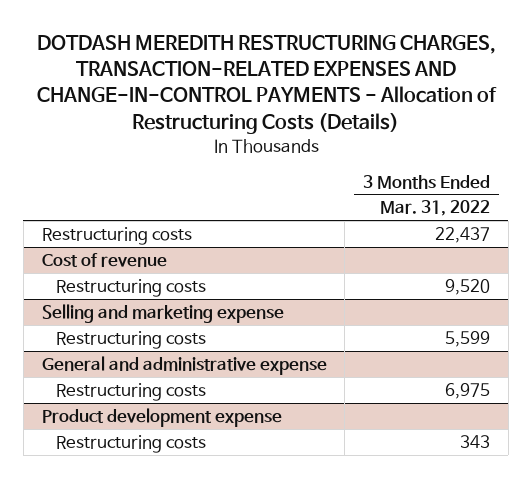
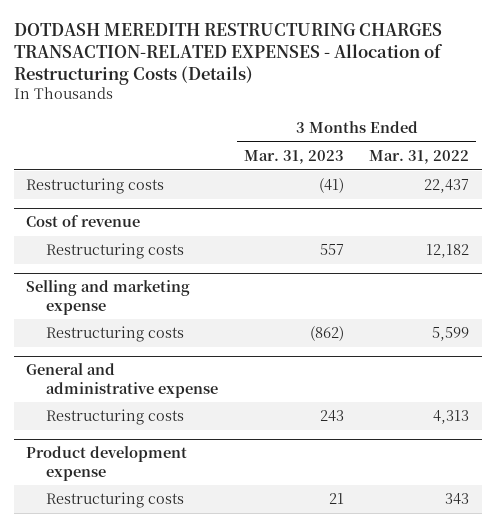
[36,34,497,134] DOTDASH MEREDITH RESTRUCTURING CHARGES, TRANSACTION-RELATED EXPENSES AND CHANGE-IN-CONTROL PAYMENTS - Allocation of Restructuring Costs (Details) -> [13,22,443,86] DOTDASH MEREDITH RESTRUCTURING CHARGES TRANSACTION-RELATED EXPENSES - Allocation of Restructuring Costs (Details)
none -> [243,149,344,164] Mar. 31, 2023
[445,279,491,296] 9,520 -> [426,244,470,259] 12,182
[445,383,491,400] 6,975 -> [433,410,470,425] 4,313

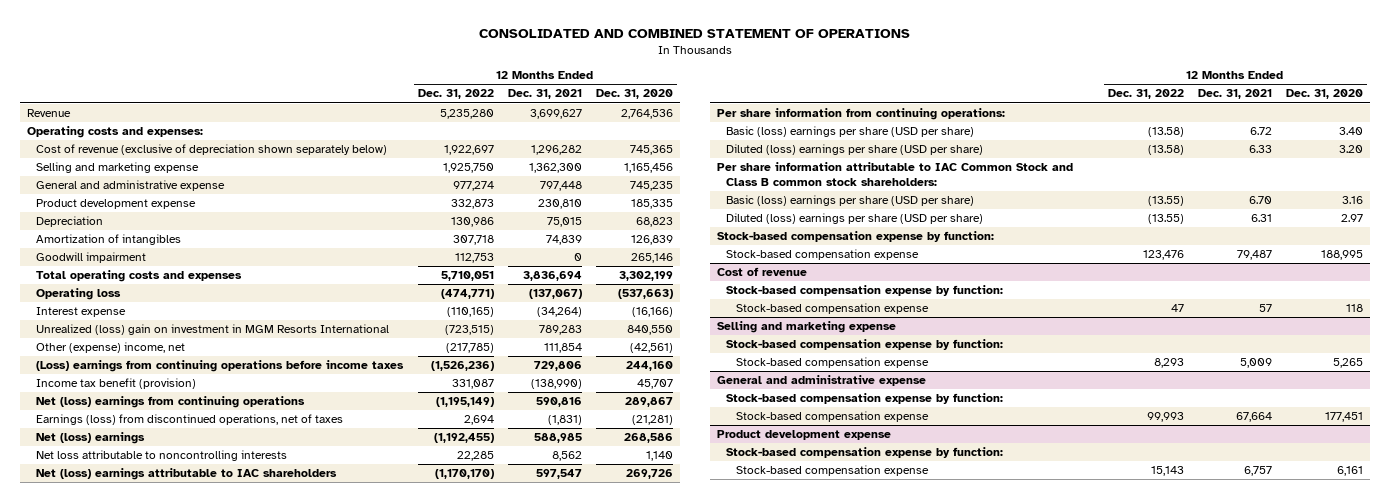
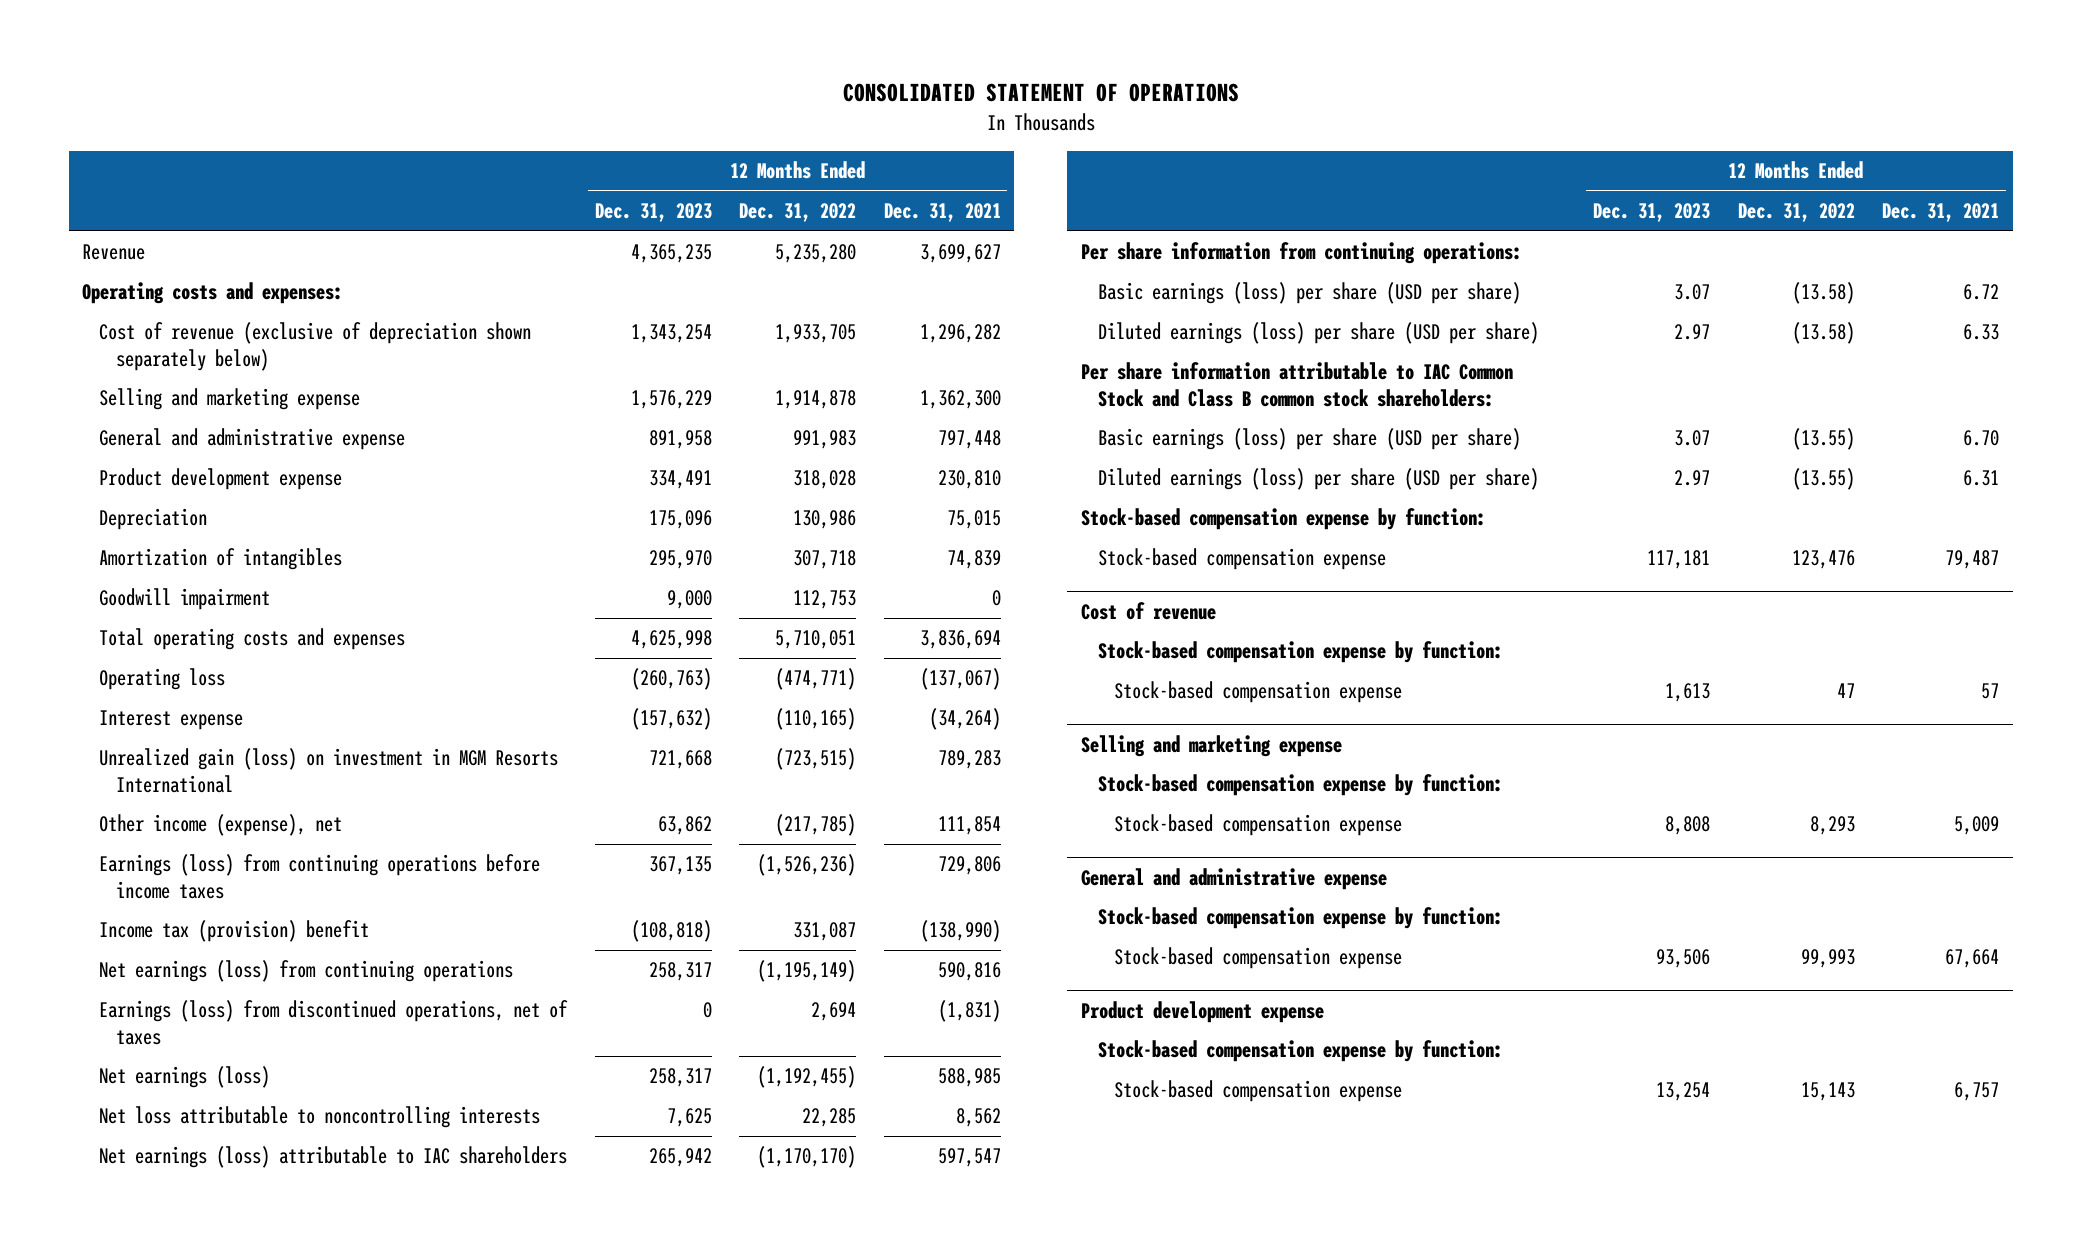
[479,29,911,39] CONSOLIDATED AND COMBINED STATEMENT OF OPERATIONS -> [842,83,1239,103] CONSOLIDATED STATEMENT OF OPERATIONS
[596,89,674,100] Dec. 31, 2020 -> none
none -> [594,203,712,223] Dec. 31, 2023
[443,145,494,156] 1,922,697 -> [775,324,857,344] 1,933,705
[442,163,494,174] 1,925,750 -> [775,390,857,410] 1,914,878
[452,181,494,192] 977,274 -> [793,430,857,450] 991,983
[450,199,494,210] 332,873 -> [793,470,857,490] 318,028
[36,324,390,336] Unrealized (loss) gain on investment in MGM Resorts International -> [99,748,559,793] Unrealized gain (loss) on investment in MGM Resorts International
[36,342,186,354] Other (expense) income, net -> [99,814,343,837] Other income (expense), net
[36,360,405,373] (Loss) earnings from continuing operations before income taxes -> [99,854,541,899] Earnings (loss) from continuing operations before income taxes
[36,378,197,390] Income tax benefit (provision) -> [99,920,370,943] Income tax (provision) benefit
[36,396,306,409] Net (loss) earnings from continuing operations -> [99,960,514,983] Net earnings (loss) from continuing operations
[36,432,146,445] Net (loss) earnings -> [99,1066,271,1089] Net earnings (loss)
[36,468,338,481] Net (loss) earnings attributable to IAC shareholders -> [99,1146,568,1169] Net earnings (loss) attributable to IAC shareholders
[726,126,975,138] Basic (loss) earnings per share (USD per share) -> [1097,282,1521,305] Basic earnings (loss) per share (USD per share)
[726,144,984,156] Diluted (loss) earnings per share (USD per share) -> [1097,322,1539,345] Diluted earnings (loss) per share (USD per share)
[726,195,975,207] Basic (loss) earnings per share (USD per share) -> [1097,428,1521,451] Basic earnings (loss) per share (USD per share)
[726,213,984,225] Diluted (loss) earnings per share (USD per share) -> [1097,468,1539,491] Diluted earnings (loss) per share (USD per share)

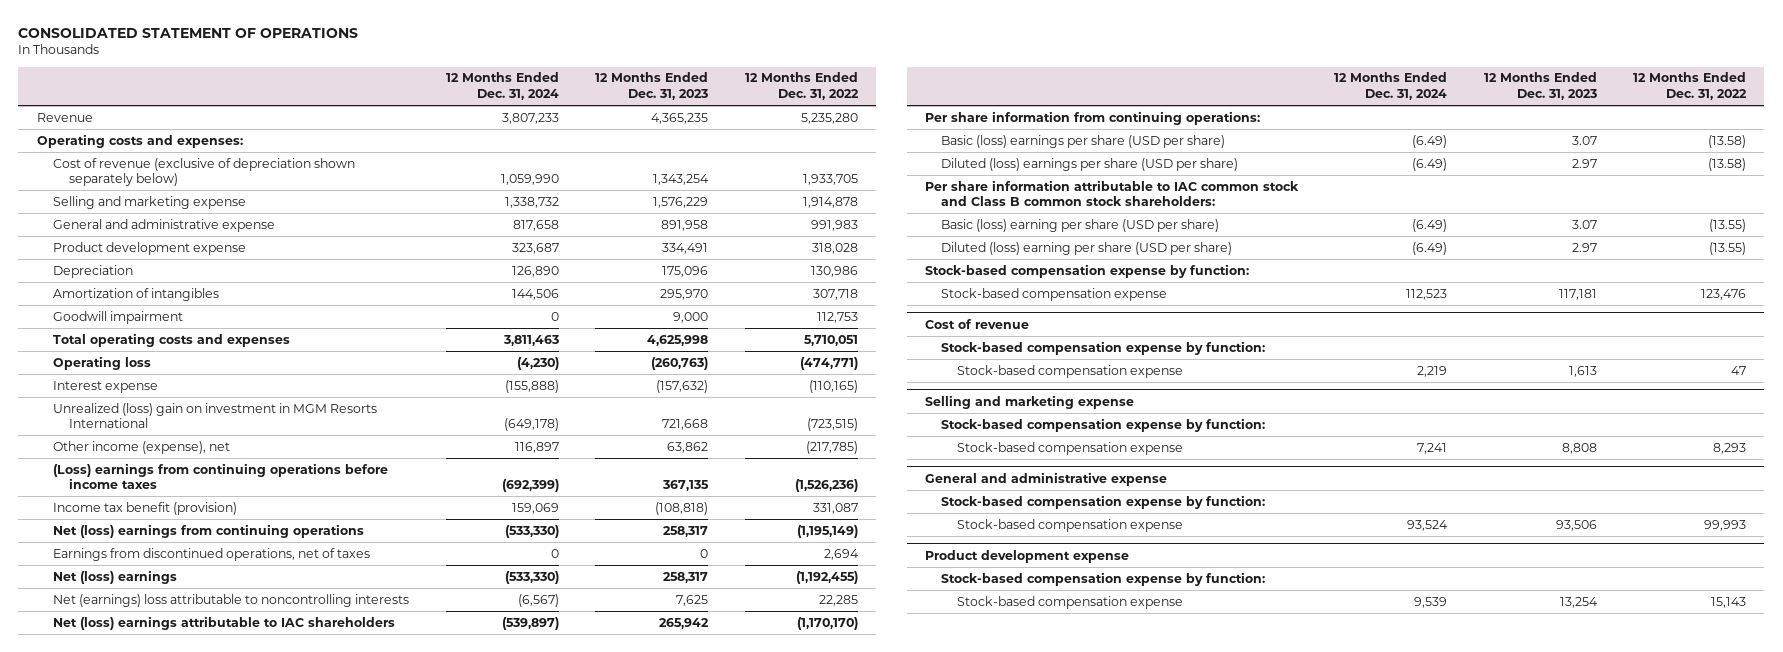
[883,203,1001,223] Dec. 31, 2021 -> none
none -> [445,72,559,101] 12 Months Ended Dec. 31, 2024
[99,748,559,793] Unrealized gain (loss) on investment in MGM Resorts International -> [52,402,377,429] Unrealized (loss) gain on investment in MGM Resorts International
[99,854,541,899] Earnings (loss) from continuing operations before income taxes -> [52,462,388,490] (Loss) earnings from continuing operations before income taxes
[99,920,370,943] Income tax (provision) benefit -> [52,501,237,515] Income tax benefit (provision)
[99,960,514,983] Net earnings (loss) from continuing operations -> [52,523,364,538] Net (loss) earnings from continuing operations
[99,1000,569,1045] Earnings (loss) from discontinued operations, net of taxes -> [52,547,370,561] Earnings from discontinued operations, net of taxes
[99,1066,271,1089] Net earnings (loss) -> [52,569,177,584] Net (loss) earnings
[99,1106,541,1129] Net loss attributable to noncontrolling interests -> [52,593,409,607] Net (earnings) loss attributable to noncontrolling interests
[99,1146,568,1169] Net earnings (loss) attributable to IAC shareholders -> [52,615,395,630] Net (loss) earnings attributable to IAC shareholders
[1097,282,1521,305] Basic earnings (loss) per share (USD per share) -> [941,134,1226,148] Basic (loss) earnings per share (USD per share)
[1097,322,1539,345] Diluted earnings (loss) per share (USD per share) -> [941,157,1239,171] Diluted (loss) earnings per share (USD per share)
[1080,362,1513,407] Per share information attributable to IAC Common Stock and Class B common stock shareholders: -> [924,179,1299,207] Per share information attributable to IAC common stock and Class B common stock shareholders:
[1097,428,1521,451] Basic earnings (loss) per share (USD per share) -> [941,218,1220,232] Basic (loss) earning per share (USD per share)
[1097,468,1539,491] Diluted earnings (loss) per share (USD per share) -> [941,241,1233,255] Diluted (loss) earning per share (USD per share)

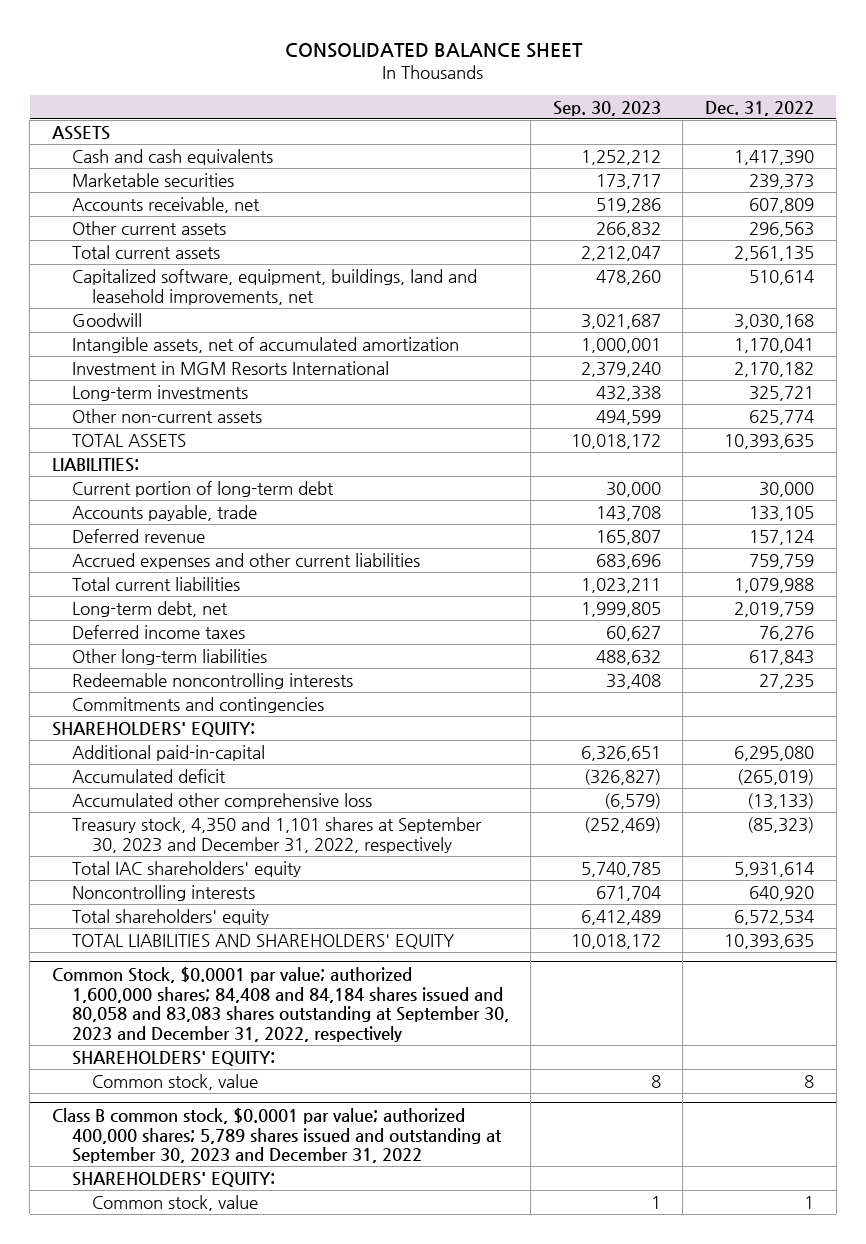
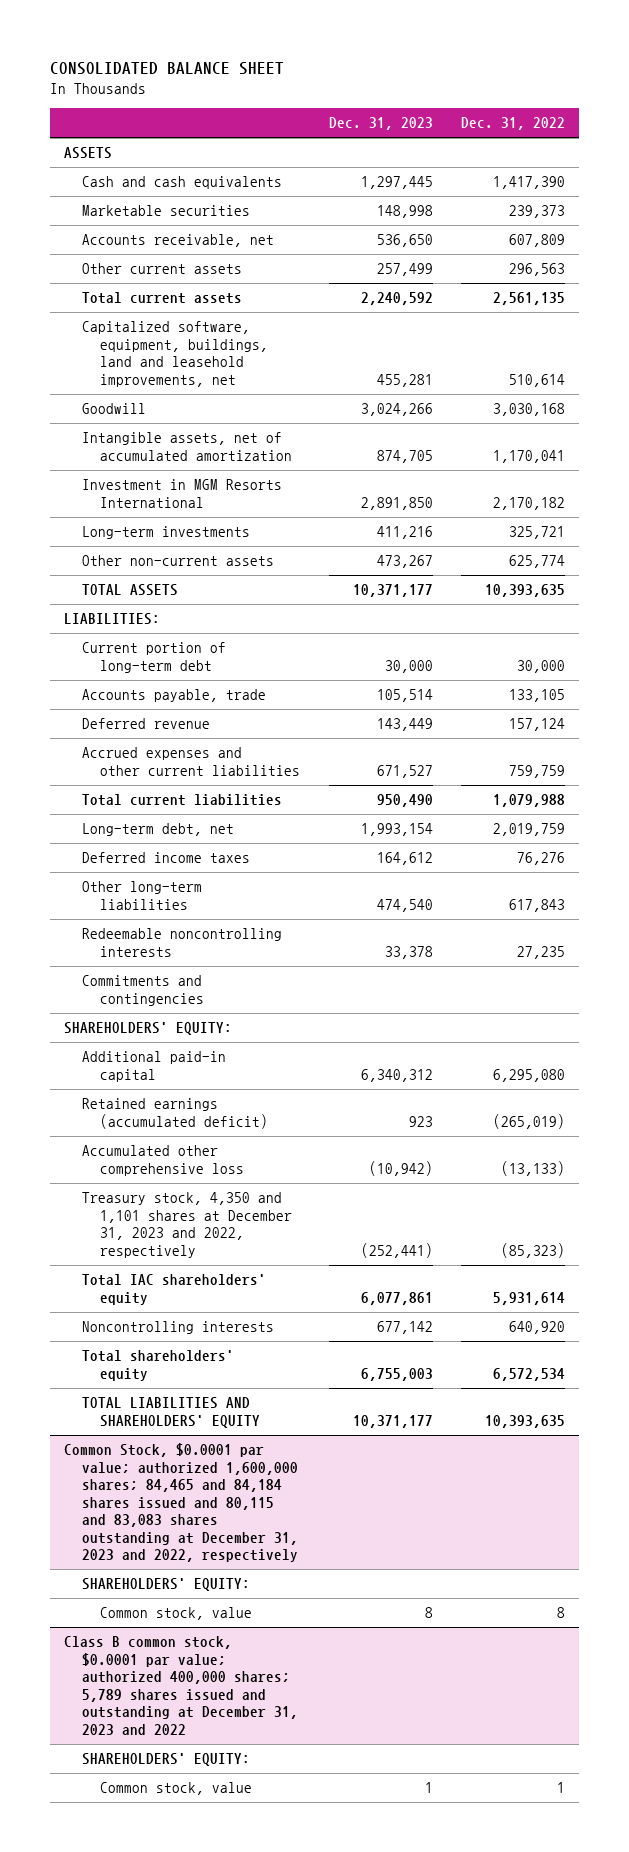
[552,100,661,116] Sep. 30, 2023 -> none
none -> [328,117,433,131] Dec. 31, 2023
[71,744,265,761] Additional paid-in-capital -> [81,1051,226,1082] Additional paid-in capital
[71,768,226,783] Accumulated deficit -> [81,1098,269,1129] Retained earnings (accumulated deficit)
[71,816,482,853] Treasury stock, 4,350 and 1,101 shares at September 30, 2023 and December 31, 2022, respectively -> [81,1192,293,1258] Treasury stock, 4,350 and 1,101 shares at December 31, 2023 and 2022, respectively
[51,966,509,1043] Common Stock, $0.0001 par value; authorized 1,600,000 shares; 84,408 and 84,184 shares issued and 80,058 and 83,083 shares outstanding at September 30, 2023 and December 31, 2022, respectively -> [63,1443,298,1563] Common Stock, $0.0001 par value; authorized 1,600,000 shares; 84,465 and 84,184 shares issued and 80,115 and 83,083 shares outstanding at December 31, 2023 and 2022, respectively
[51,1107,502,1164] Class B common stock, $0.0001 par value; authorized 400,000 shares; 5,789 shares issued and outstanding at September 30, 2023 and December 31, 2022 -> [63,1636,298,1735] Class B common stock, $0.0001 par value; authorized 400,000 shares; 5,789 shares issued and outstanding at December 31, 2023 and 2022

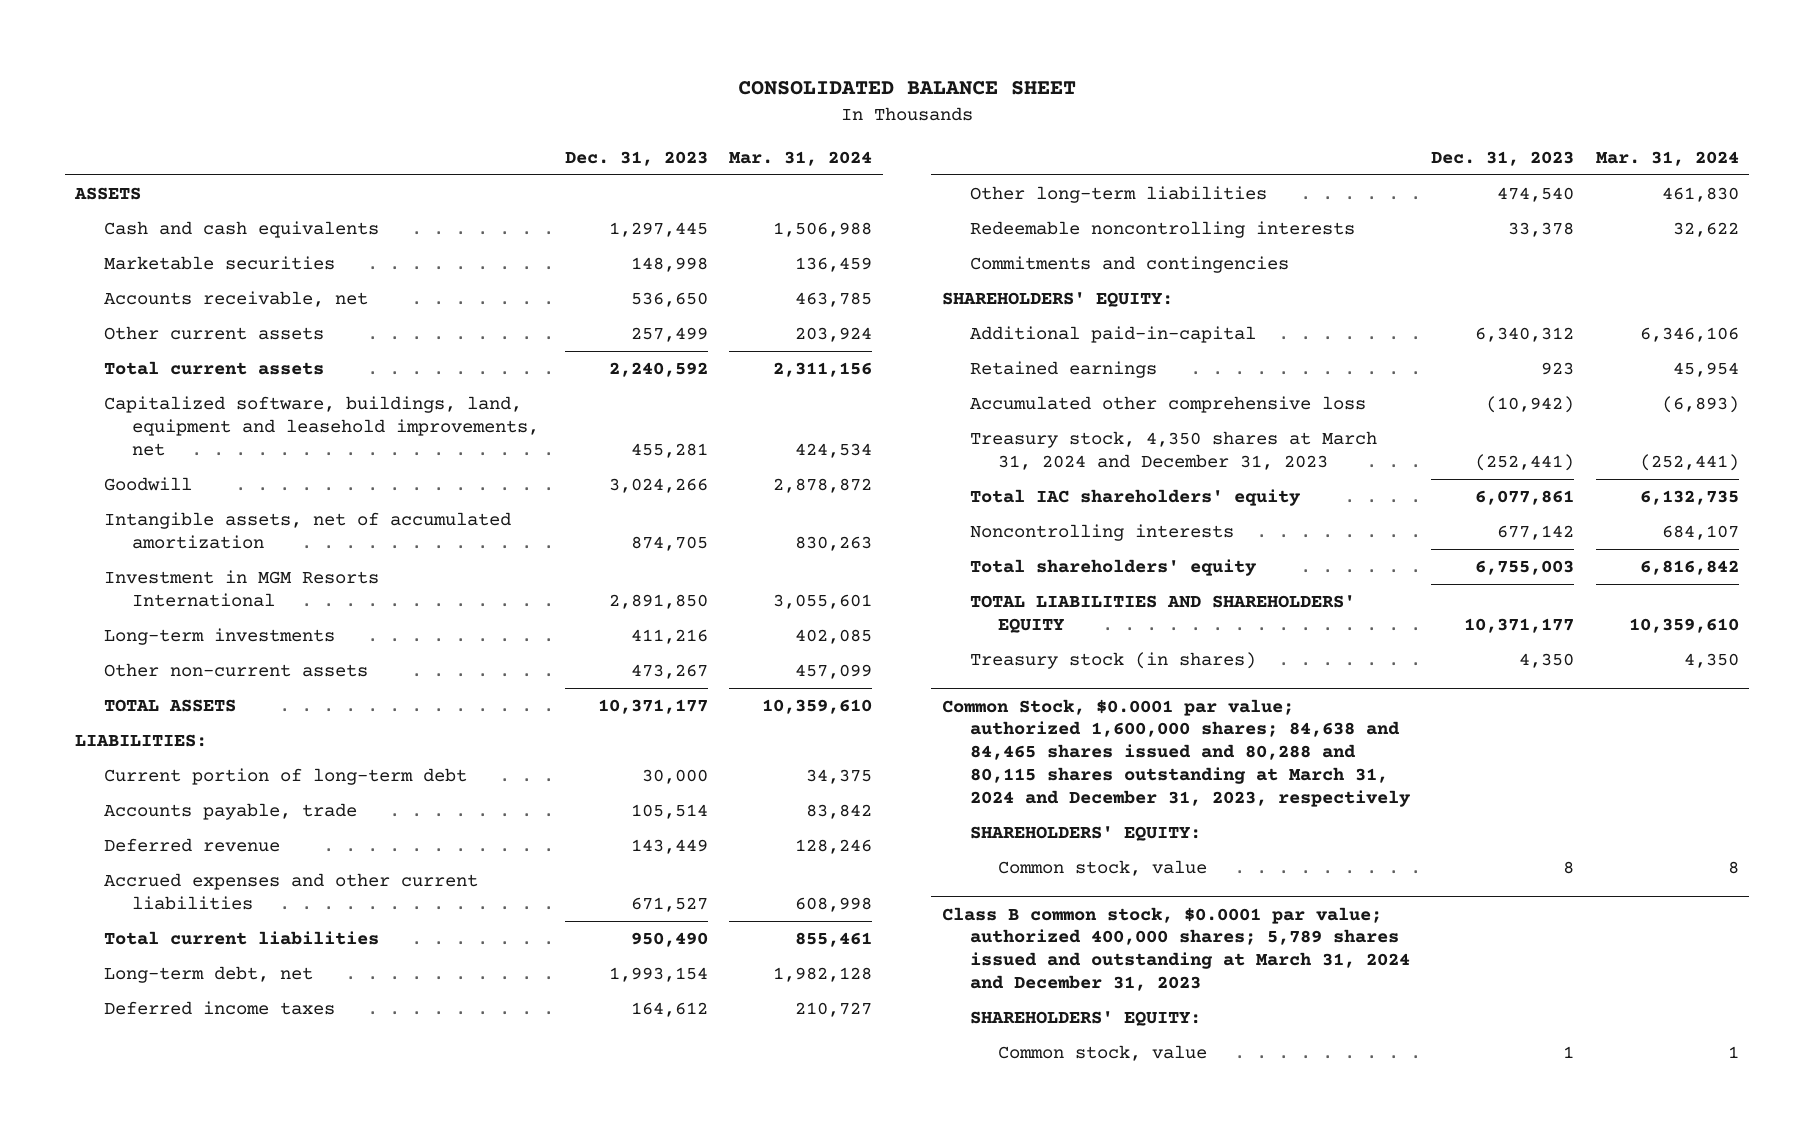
[461,117,566,131] Dec. 31, 2022 -> none
none -> [729,150,873,166] Mar. 31, 2024
[81,321,269,387] Capitalized software, equipment, buildings, land and leasehold improvements, net -> [103,396,539,456] Capitalized software, buildings, land, equipment and leasehold improvements, net
[81,1051,226,1082] Additional paid-in capital -> [969,326,1256,344] Additional paid-in-capital
[81,1098,269,1129] Retained earnings (accumulated deficit) -> [969,361,1157,379] Retained earnings
[81,1192,293,1258] Treasury stock, 4,350 and 1,101 shares at December 31, 2023 and 2022, respectively -> [969,431,1377,470] Treasury stock, 4,350 shares at March 31, 2024 and December 31, 2023
none -> [969,652,1256,670] Treasury stock (in shares)
[63,1443,298,1563] Common Stock, $0.0001 par value; authorized 1,600,000 shares; 84,465 and 84,184 shares issued and 80,115 and 83,083 shares outstanding at December 31, 2023 and 2022, respectively -> [941,698,1411,807] Common Stock, $0.0001 par value; authorized 1,600,000 shares; 84,638 and 84,465 shares issued and 80,288 and 80,115 shares outstanding at March 31, 2024 and December 31, 2023, respectively
[63,1636,298,1735] Class B common stock, $0.0001 par value; authorized 400,000 shares; 5,789 shares issued and outstanding at December 31, 2023 and 2022 -> [941,906,1410,991] Class B common stock, $0.0001 par value; authorized 400,000 shares; 5,789 shares issued and outstanding at March 31, 2024 and December 31, 2023

